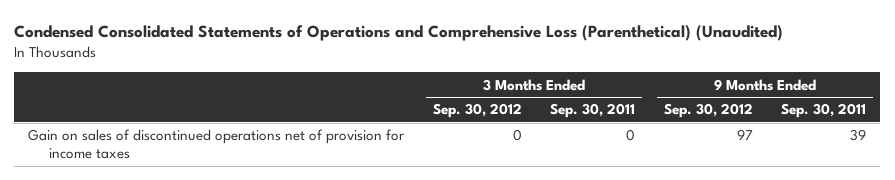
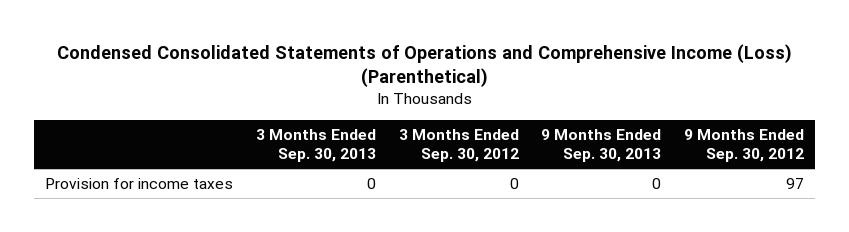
[14,25,784,42] Condensed Consolidated Statements of Operations and Comprehensive Loss (Parenthetical) (Unaudited) -> [56,43,792,87] Condensed Consolidated Statements of Operations and Comprehensive Income (Loss) (Parenthetical)
[550,103,636,119] Sep. 30, 2011 -> none
[781,103,867,119] Sep. 30, 2011 -> none
none -> [255,128,376,163] 3 Months Ended Sep. 30, 2013
none -> [541,128,662,163] 9 Months Ended Sep. 30, 2013
[28,129,406,160] Gain on sales of discontinued operations net of provision for income taxes -> [45,178,234,190] Provision for income taxes

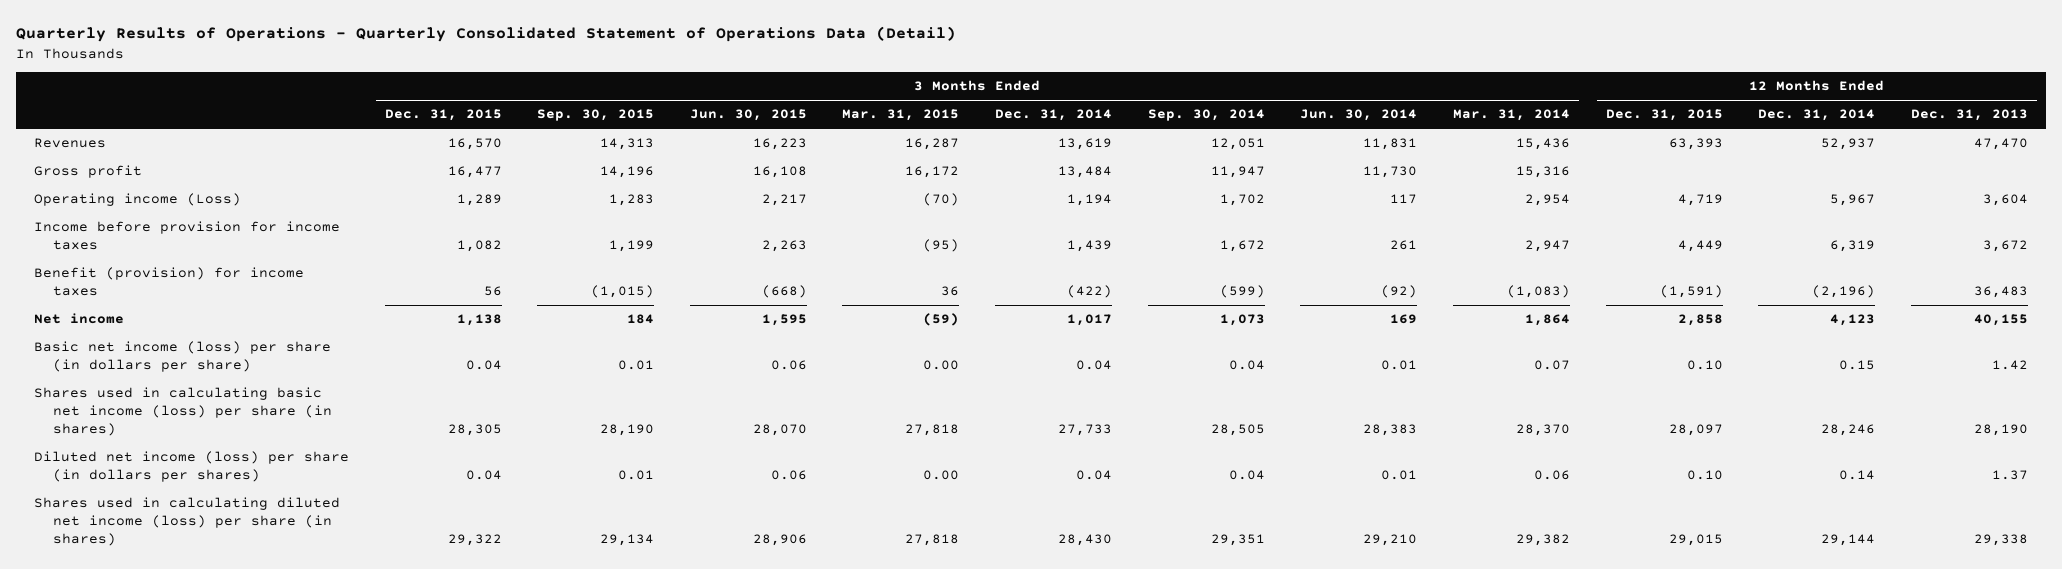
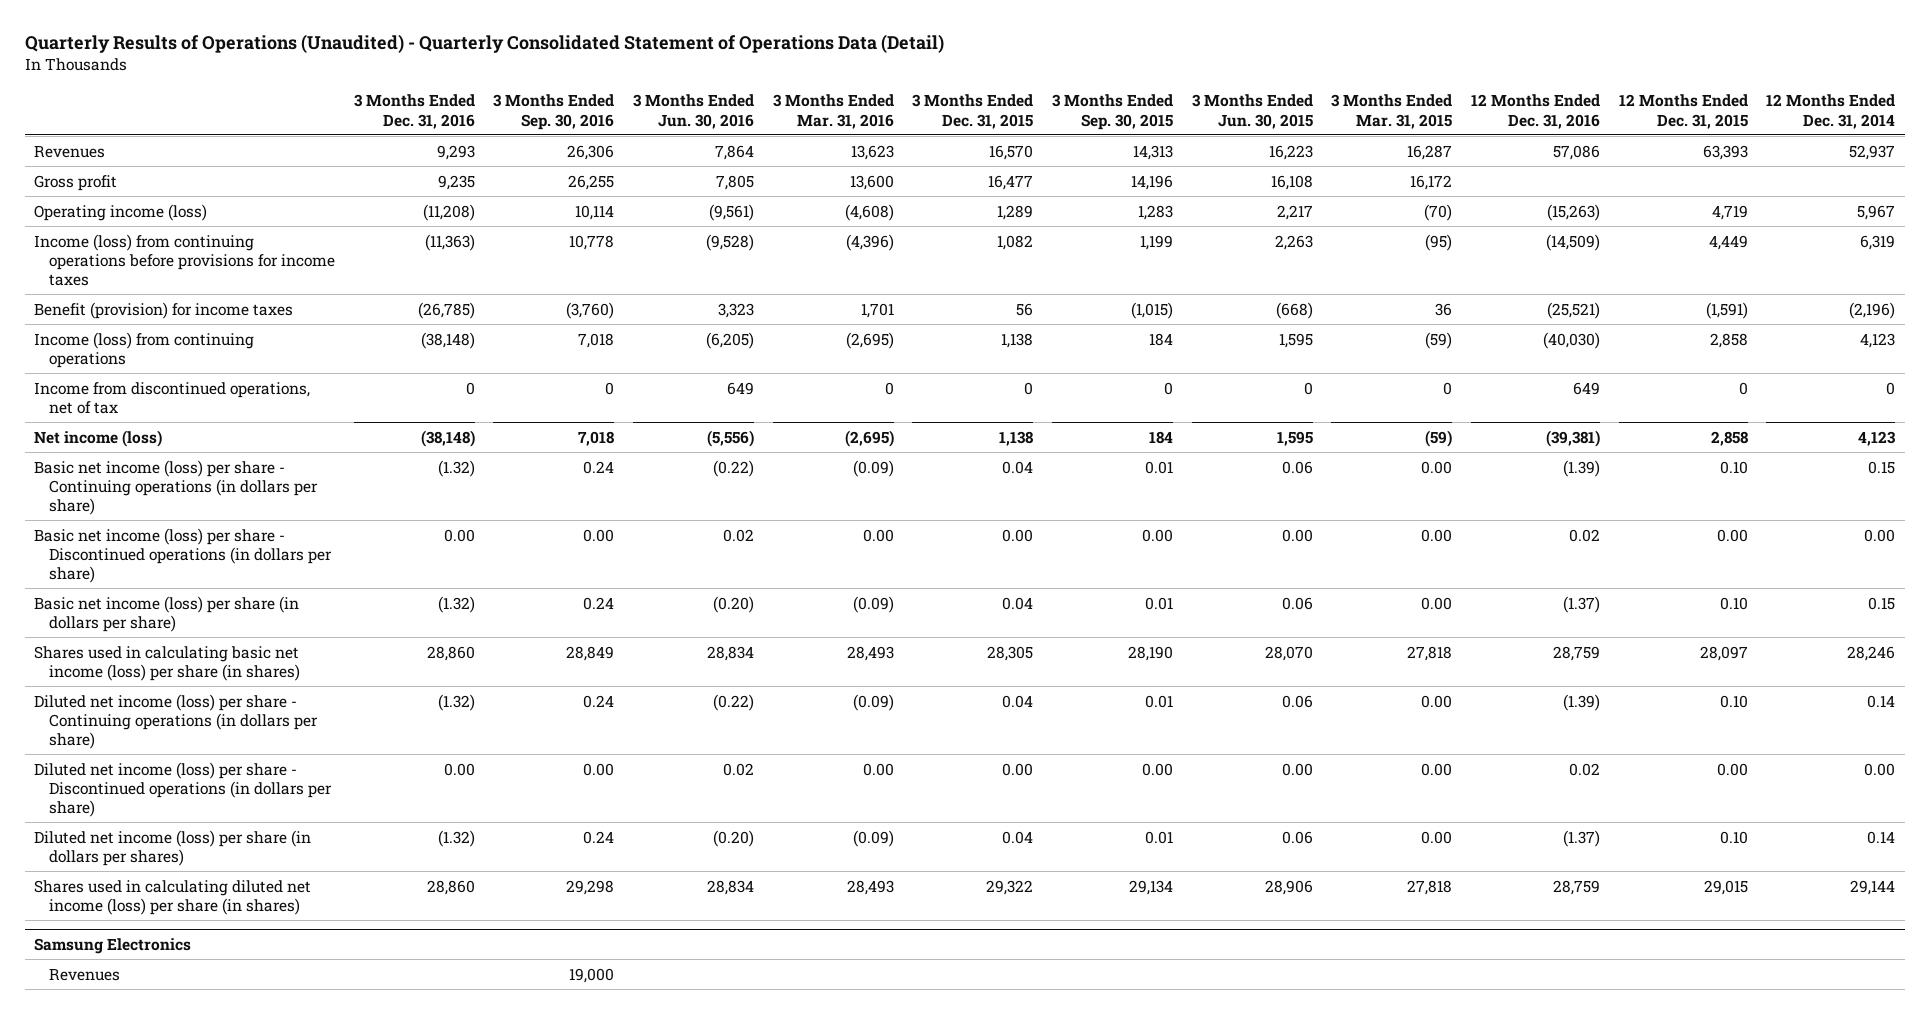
[16,26,957,43] Quarterly Results of Operations - Quarterly Consolidated Statement of Operations Data (Detail) -> [24,34,944,54] Quarterly Results of Operations (Unaudited) - Quarterly Consolidated Statement of Operations Data (Detail)
[995,109,1113,122] Dec. 31, 2014 -> none
[1147,109,1265,122] Sep. 30, 2014 -> none
[1300,109,1418,122] Jun. 30, 2014 -> none
[1453,109,1571,122] Mar. 31, 2014 -> none
[1911,109,2029,122] Dec. 31, 2013 -> none
none -> [353,94,475,129] 3 Months Ended Dec. 31, 2016
none -> [493,94,615,130] 3 Months Ended Sep. 30, 2016
none -> [633,94,755,129] 3 Months Ended Jun. 30, 2016
none -> [772,94,894,129] 3 Months Ended Mar. 31, 2016
none -> [1471,94,1601,129] 12 Months Ended Dec. 31, 2016
[33,193,241,207] Operating income (Loss) -> [34,203,208,221] Operating income (loss)
[33,221,340,251] Income before provision for income taxes -> [34,233,336,287] Income (loss) from continuing operations before provisions for income taxes
none -> [34,331,255,368] Income (loss) from continuing operations
none -> [34,381,311,414] Income from discontinued operations, net of tax
[33,313,124,325] Net income -> [34,429,163,447] Net income (loss)
none -> [34,459,319,516] Basic net income (loss) per share - Continuing operations (in dollars per share)
none -> [34,527,333,584] Basic net income (loss) per share - Discontinued operations (in dollars per share)
none -> [34,693,319,750] Diluted net income (loss) per share - Continuing operations (in dollars per share)
none -> [34,761,333,818] Diluted net income (loss) per share - Discontinued operations (in dollars per share)
none -> [34,938,192,955] Samsung Electronics
none -> [49,968,121,981] Revenues

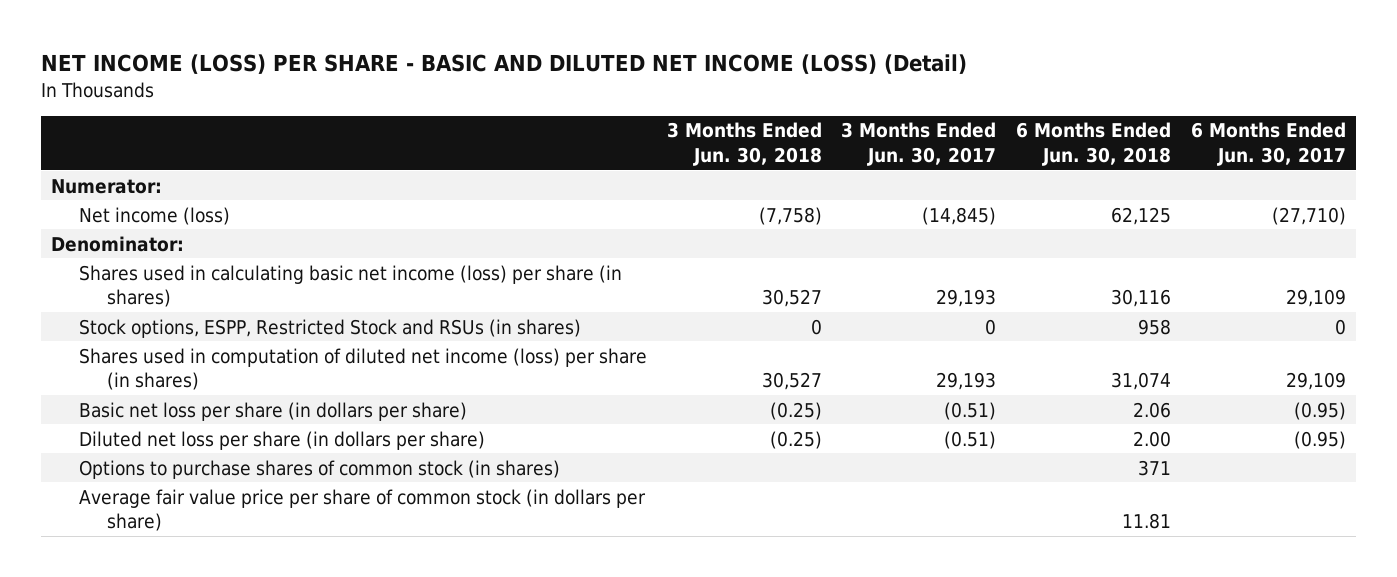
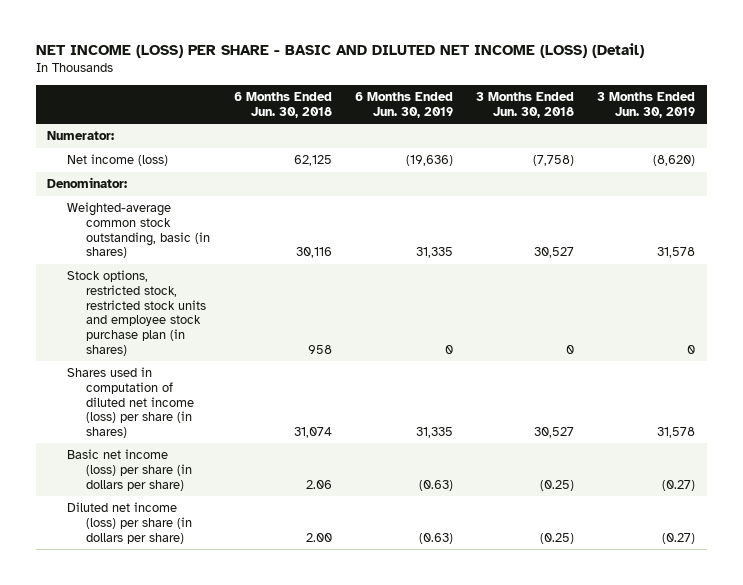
[841,122,997,167] 3 Months Ended Jun. 30, 2017 -> none
[1190,122,1346,167] 6 Months Ended Jun. 30, 2017 -> none
none -> [354,92,453,118] 6 Months Ended Jun. 30, 2019
none -> [597,92,696,118] 3 Months Ended Jun. 30, 2019
[78,264,622,308] Shares used in calculating basic net income (loss) per share (in shares) -> [66,202,211,259] Weighted-average common stock outstanding, basic (in shares)
[78,318,581,338] Stock options, ESPP, Restricted Stock and RSUs (in shares) -> [66,270,207,356] Stock options, restricted stock, restricted stock units and employee stock purchase plan (in shares)
[78,459,560,479] Options to purchase shares of common stock (in shares) -> none
[78,488,646,532] Average fair value price per share of common stock (in dollars per share) -> none
[78,401,467,421] Basic net loss per share (in dollars per share) -> [66,449,193,491] Basic net income (loss) per share (in dollars per share)
[78,430,485,450] Diluted net loss per share (in dollars per share) -> [66,502,193,544] Diluted net income (loss) per share (in dollars per share)

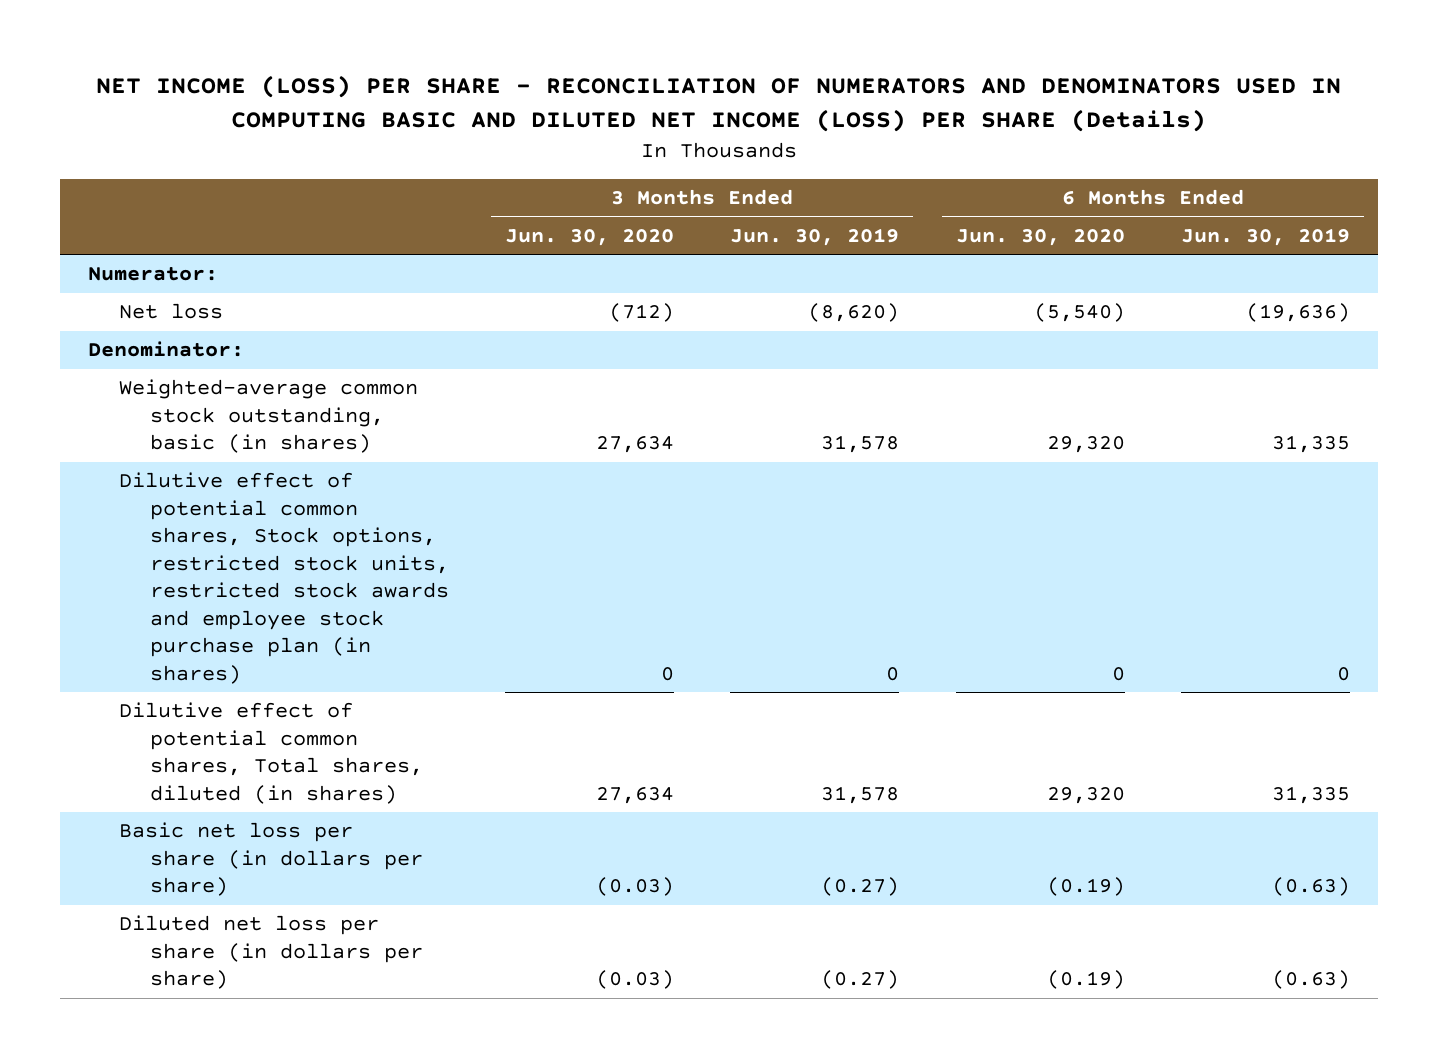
[35,43,644,59] NET INCOME (LOSS) PER SHARE - BASIC AND DILUTED NET INCOME (LOSS) (Detail) -> [95,75,1341,133] NET INCOME (LOSS) PER SHARE - RECONCILIATION OF NUMERATORS AND DENOMINATORS USED IN COMPUTING BASIC AND DILUTED NET INCOME (LOSS) PER SHARE (Details)
[233,92,332,118] 6 Months Ended Jun. 30, 2018 -> none
[476,92,575,118] 3 Months Ended Jun. 30, 2018 -> none
none -> [505,228,675,246] Jun. 30, 2020
none -> [955,228,1125,246] Jun. 30, 2020
[66,154,168,167] Net income (loss) -> [118,303,223,320] Net loss
[66,270,207,356] Stock options, restricted stock, restricted stock units and employee stock purchase plan (in shares) -> [118,472,449,684] Dilutive effect of potential common shares, Stock options, restricted stock units, restricted stock awards and employee stock purchase plan (in shares)
[66,367,195,438] Shares used in computation of diluted net income (loss) per share (in shares) -> [118,702,423,804] Dilutive effect of potential common shares, Total shares, diluted (in shares)
[66,449,193,491] Basic net income (loss) per share (in dollars per share) -> [118,822,423,897] Basic net loss per share (in dollars per share)
[66,502,193,544] Diluted net income (loss) per share (in dollars per share) -> [118,915,423,990] Diluted net loss per share (in dollars per share)

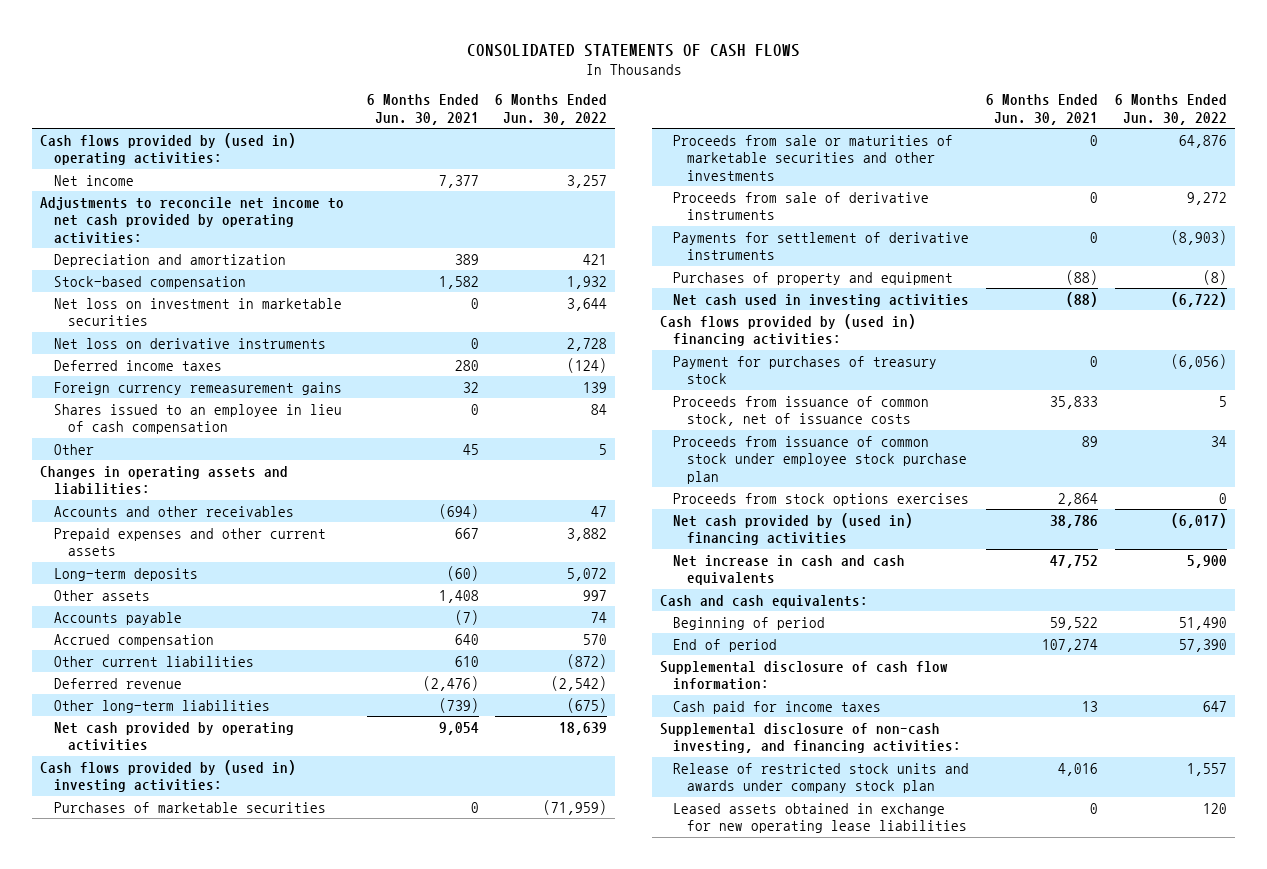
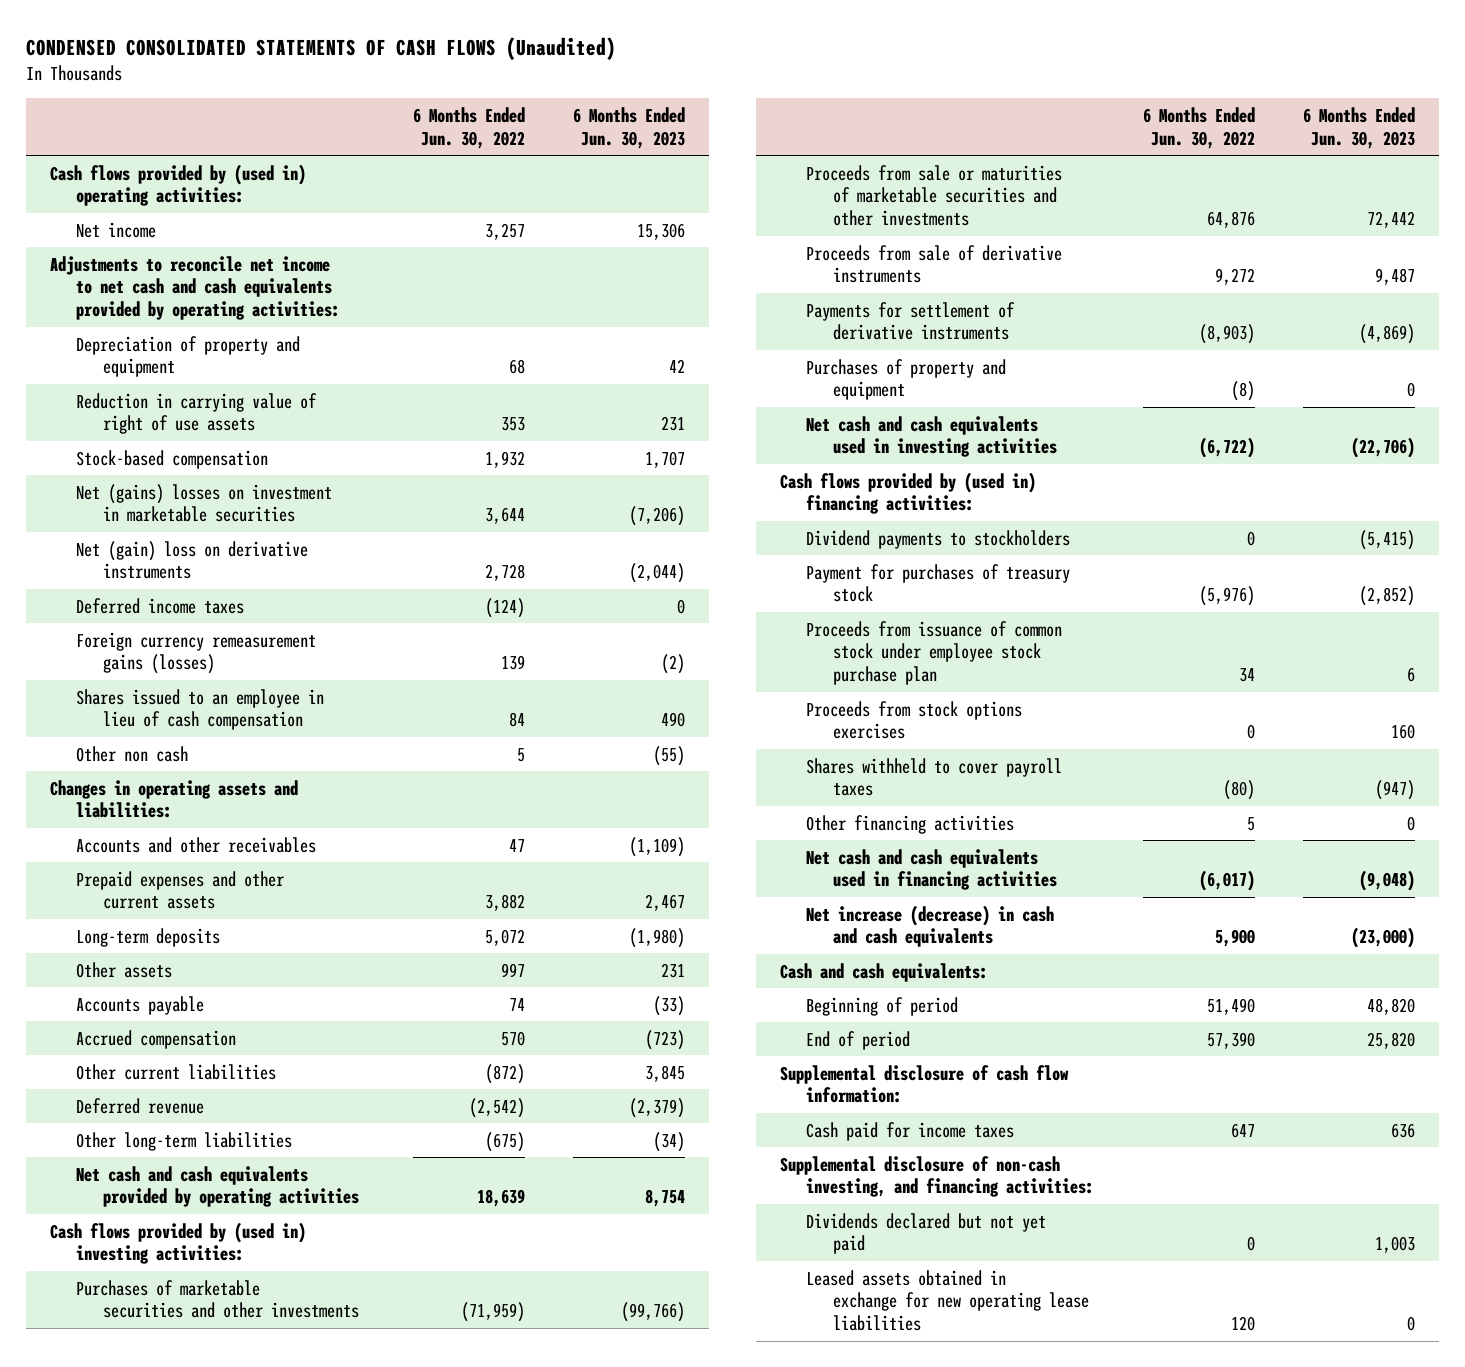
[466,43,800,57] CONSOLIDATED STATEMENTS OF CASH FLOWS -> [25,36,616,60] CONDENSED CONSOLIDATED STATEMENTS OF CASH FLOWS (Unaudited)
[366,94,479,125] 6 Months Ended Jun. 30, 2021 -> none
none -> [572,106,685,149] 6 Months Ended Jun. 30, 2023
[54,253,287,267] Depreciation and amortization -> none
[40,196,345,244] Adjustments to reconcile net income to net cash provided by operating activities: -> [49,255,341,321] Adjustments to reconcile net income to net cash and cash equivalents provided by operating activities:
none -> [76,335,301,378] Depreciation of property and equipment
none -> [76,392,318,435] Reduction in carrying value of right of use assets
[54,297,343,327] Net loss on investment in marketable securities -> [76,483,333,523] Net (gains) losses on investment in marketable securities
[54,337,327,349] Net loss on derivative instruments -> [76,540,309,580] Net (gain) loss on derivative instruments
[54,381,343,395] Foreign currency remeasurement gains -> [76,631,317,675] Foreign currency remeasurement gains (losses)
[54,443,95,455] Other -> [76,745,189,762] Other non cash
[54,721,295,752] Net cash provided by operating activities -> [76,1165,359,1208] Net cash and cash equivalents provided by operating activities
[54,801,327,813] Purchases of marketable securities -> [76,1279,359,1319] Purchases of marketable securities and other investments
[673,293,970,307] Net cash used in investing activities -> [806,415,1057,458] Net cash and cash equivalents used in investing activities
[673,395,930,427] Proceeds from issuance of common stock, net of issuance costs -> none
none -> [806,529,1071,549] Dividend payments to stockholders
[1170,353,1227,369] (6,056) -> [1198,586,1255,607] (5,976)
none -> [806,757,1063,797] Shares withheld to cover payroll taxes
none -> [806,814,1015,834] Other financing activities
[673,512,914,546] Net cash provided by (used in) financing activities -> [806,848,1057,891] Net cash and cash equivalents used in financing activities
[673,554,906,586] Net increase in cash and cash equivalents -> [806,904,1055,948] Net increase (decrease) in cash and cash equivalents
[673,762,970,794] Release of restricted stock units and awards under company stock plan -> none
none -> [806,1212,1047,1255] Dividends declared but not yet paid

